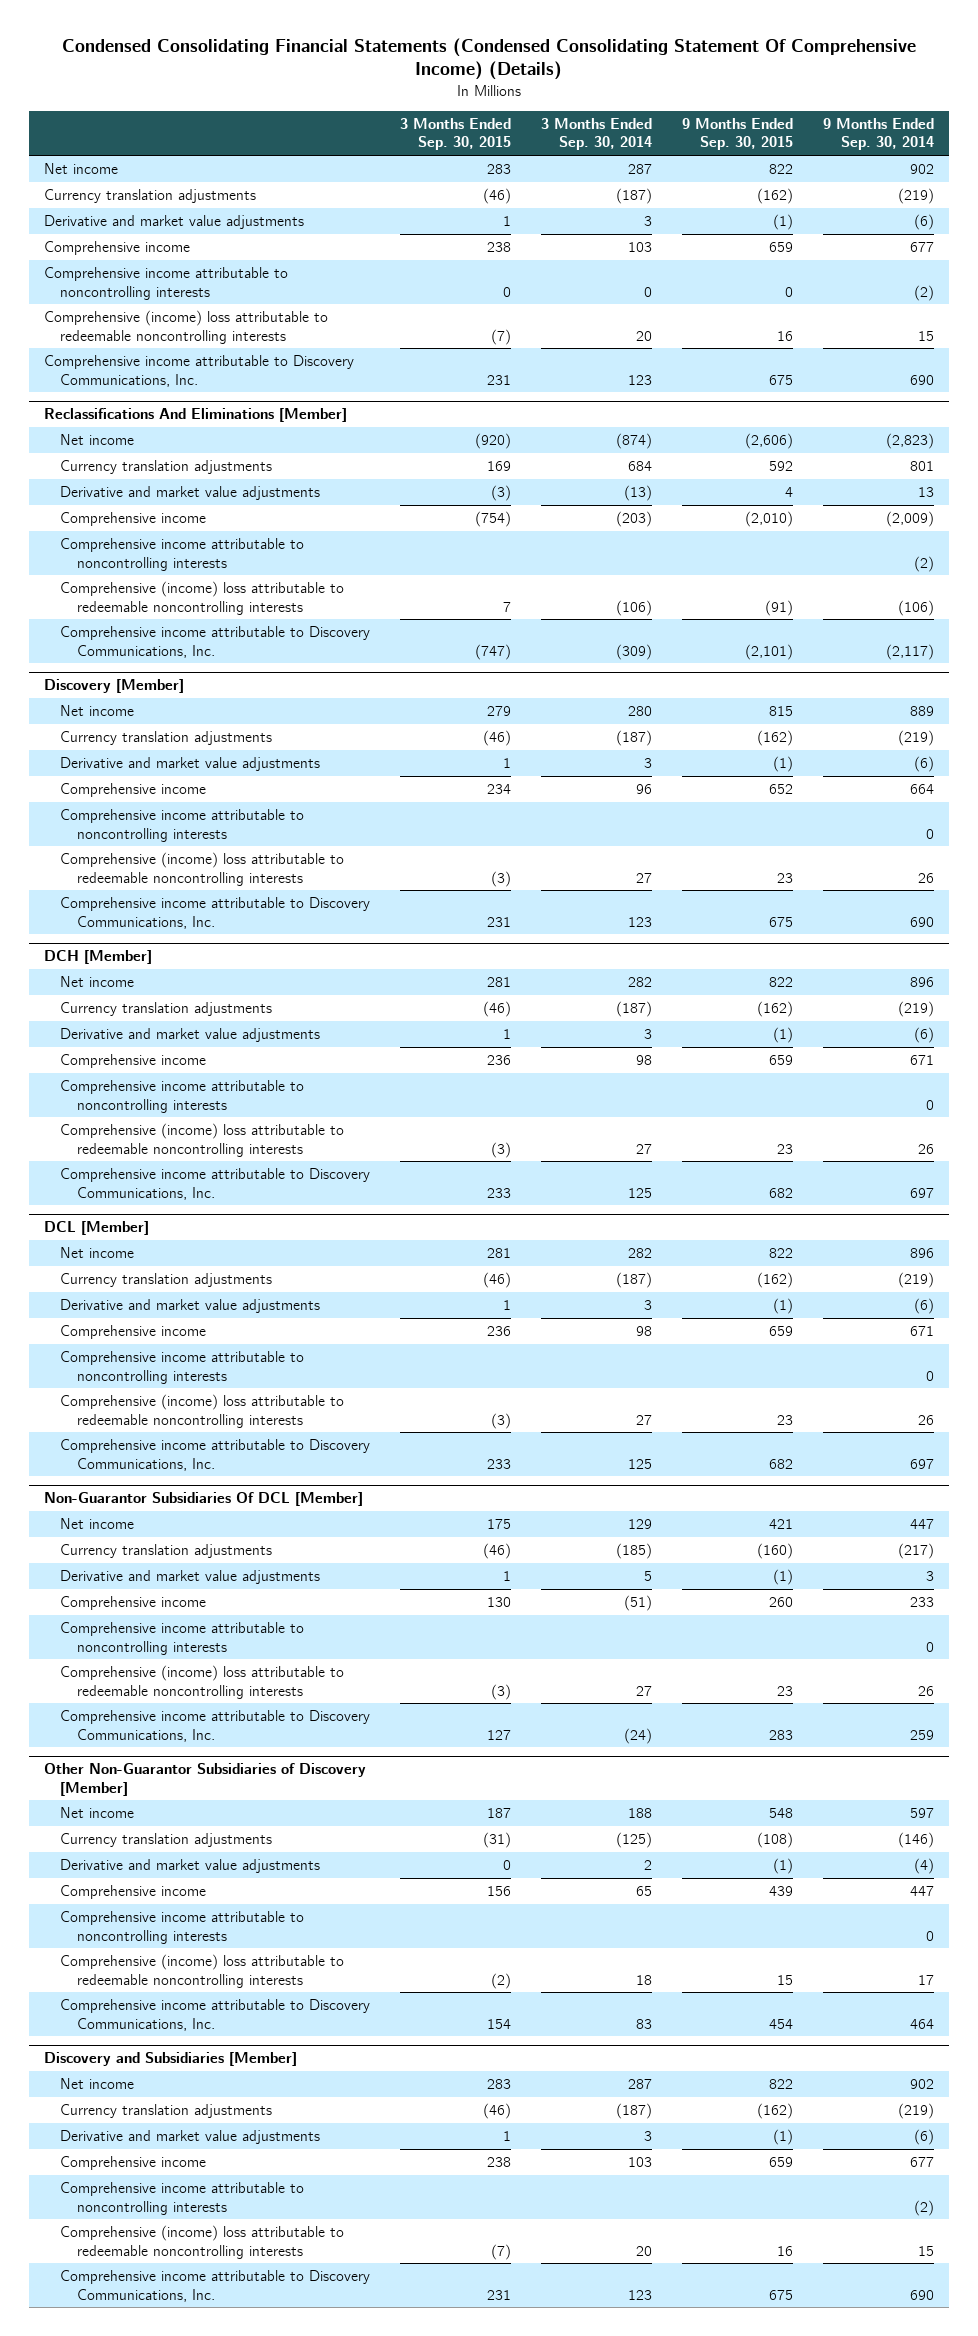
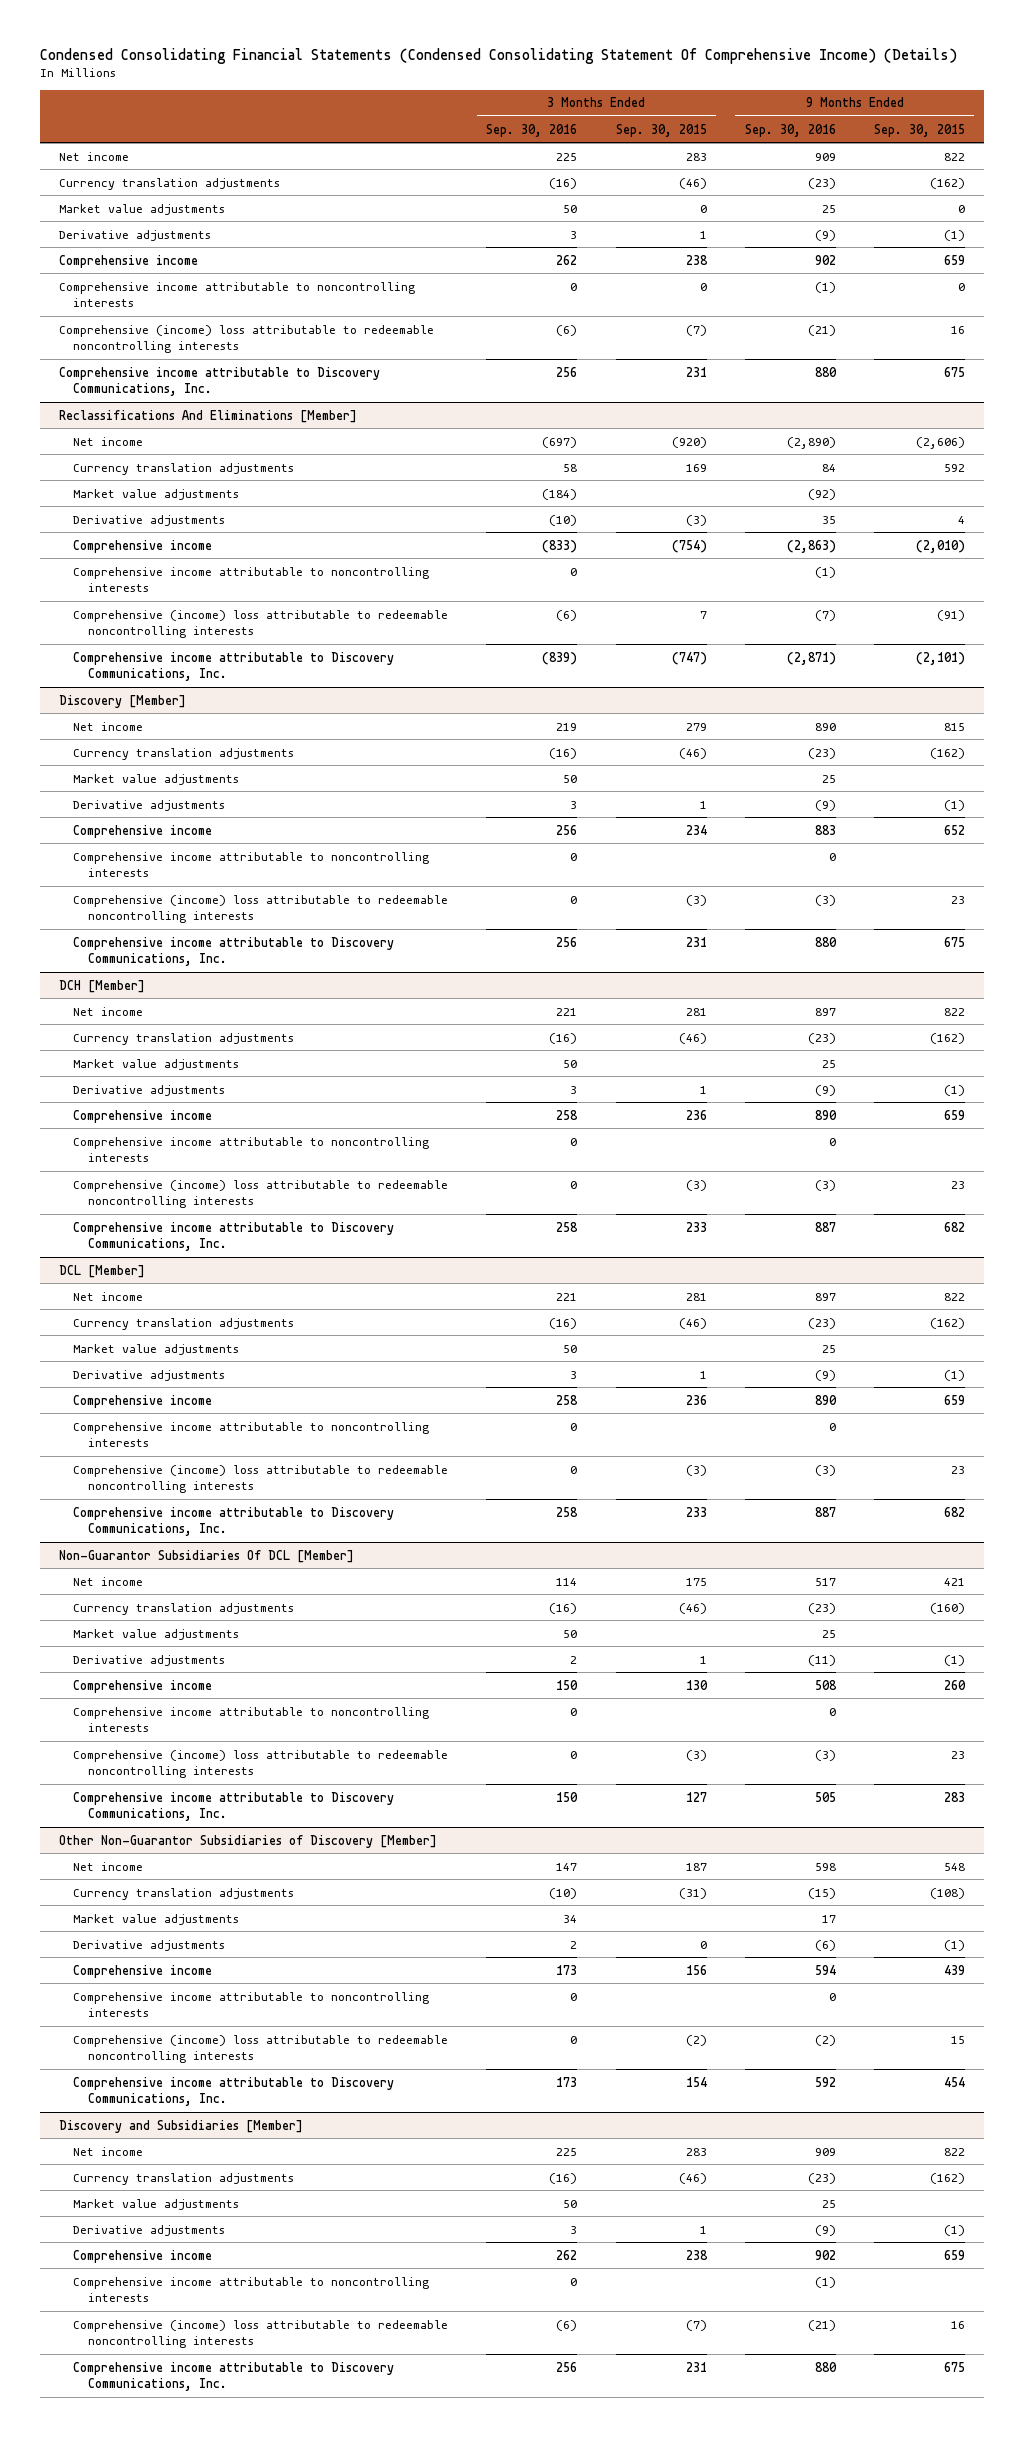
[541,117,653,151] 3 Months Ended Sep. 30, 2014 -> none
[823,117,935,151] 9 Months Ended Sep. 30, 2014 -> none
none -> [486,123,578,137] Sep. 30, 2016
none -> [744,123,836,137] Sep. 30, 2016
none -> [58,203,225,215] Market value adjustments
[43,214,304,229] Derivative and market value adjustments -> [58,229,211,241] Derivative adjustments
none -> [73,488,240,500] Market value adjustments
[60,485,321,500] Derivative and market value adjustments -> [73,514,226,526] Derivative adjustments
none -> [73,773,240,785] Market value adjustments
[60,756,321,771] Derivative and market value adjustments -> [73,799,226,811] Derivative adjustments
none -> [73,1058,240,1070] Market value adjustments
[60,1027,321,1042] Derivative and market value adjustments -> [73,1084,226,1096] Derivative adjustments
none -> [73,1343,240,1355] Market value adjustments
[60,1298,321,1313] Derivative and market value adjustments -> [73,1369,226,1381] Derivative adjustments
none -> [73,1628,240,1640] Market value adjustments
[60,1569,321,1584] Derivative and market value adjustments -> [73,1654,226,1666] Derivative adjustments
none -> [73,1913,240,1925] Market value adjustments
[60,1858,321,1873] Derivative and market value adjustments -> [73,1939,226,1951] Derivative adjustments
none -> [73,2198,240,2210] Market value adjustments
[60,2129,321,2144] Derivative and market value adjustments -> [73,2224,226,2236] Derivative adjustments

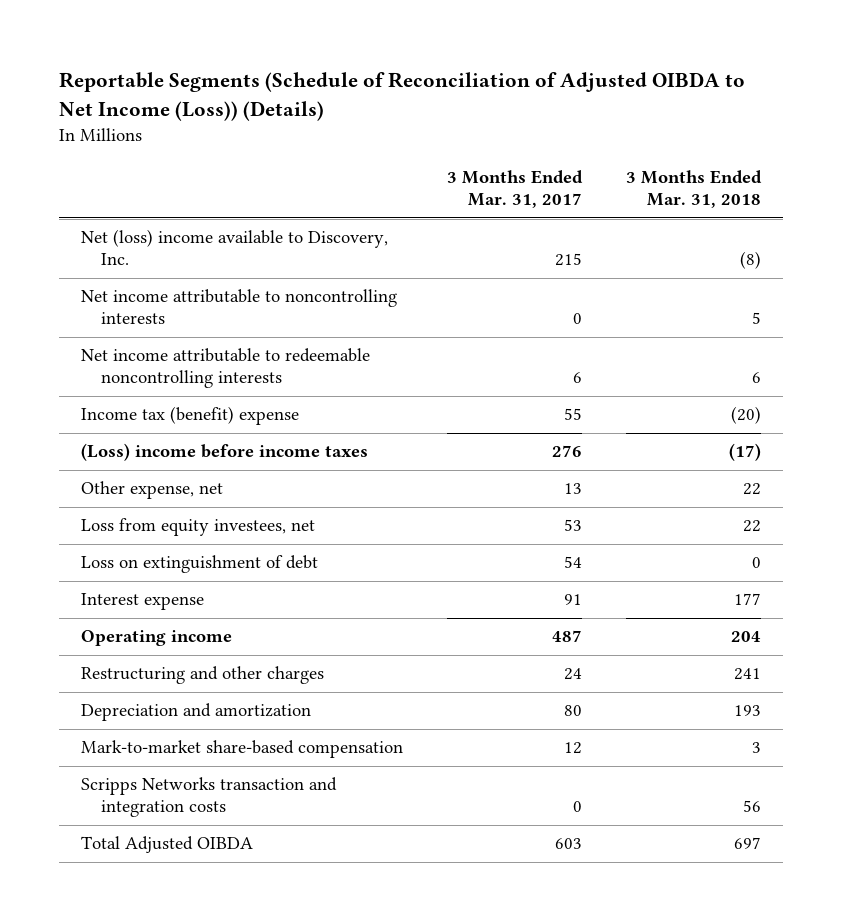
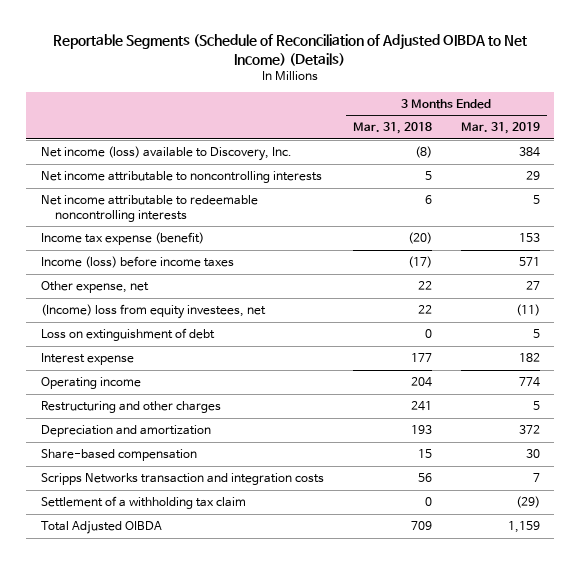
[58,72,745,121] Reportable Segments (Schedule of Reconciliation of Adjusted OIBDA to Net Income (Loss)) (Details) -> [53,33,528,66] Reportable Segments (Schedule of Reconciliation of Adjusted OIBDA to Net Income) (Details)
[446,170,583,209] 3 Months Ended Mar. 31, 2017 -> none
none -> [460,122,540,135] Mar. 31, 2019
[80,229,388,266] Net (loss) income available to Discovery, Inc. -> [40,146,292,162] Net income (loss) available to Discovery, Inc.
[80,406,299,426] Income tax (benefit) expense -> [40,232,204,246] Income tax expense (benefit)
[80,443,368,462] (Loss) income before income taxes -> [40,256,234,269] Income (loss) before income taxes
[80,518,315,537] Loss from equity investees, net -> [40,304,266,320] (Income) loss from equity investees, net
[80,740,403,759] Mark-to-market share-based compensation -> [40,449,197,462] Share-based compensation
[751,742,761,754] 3 -> [417,449,432,459] 15
none -> [40,496,246,510] Settlement of a withholding tax claim
[733,837,761,850] 697 -> [410,521,432,531] 709

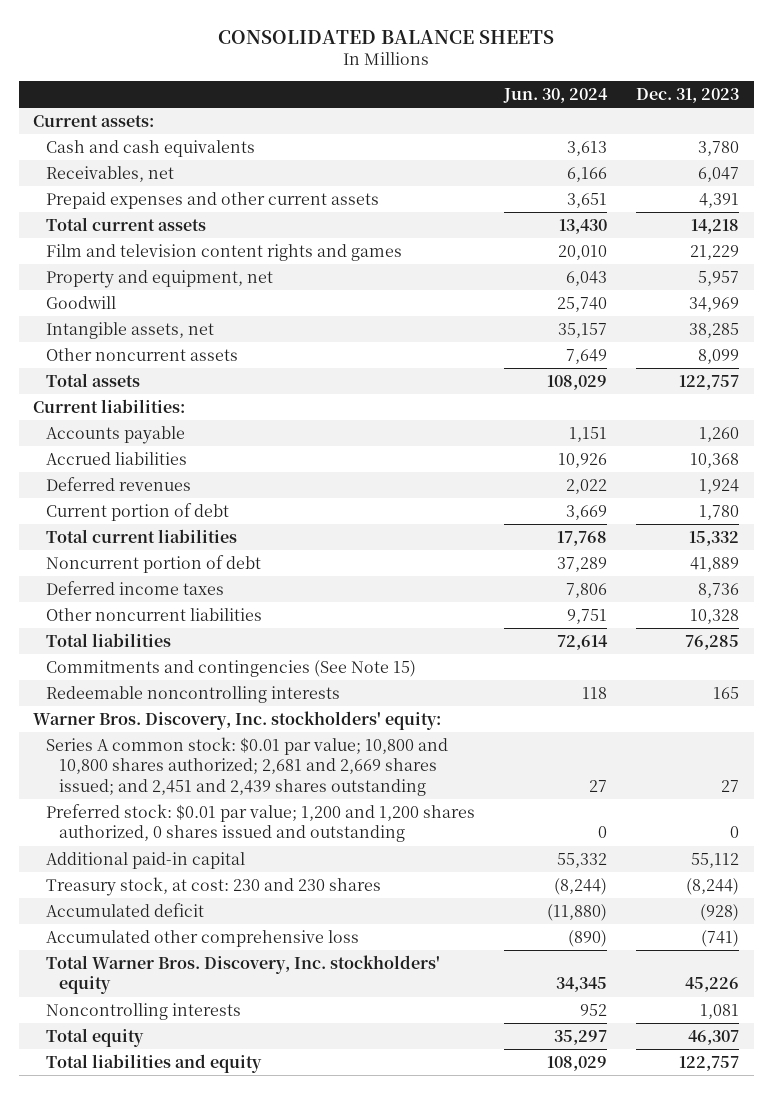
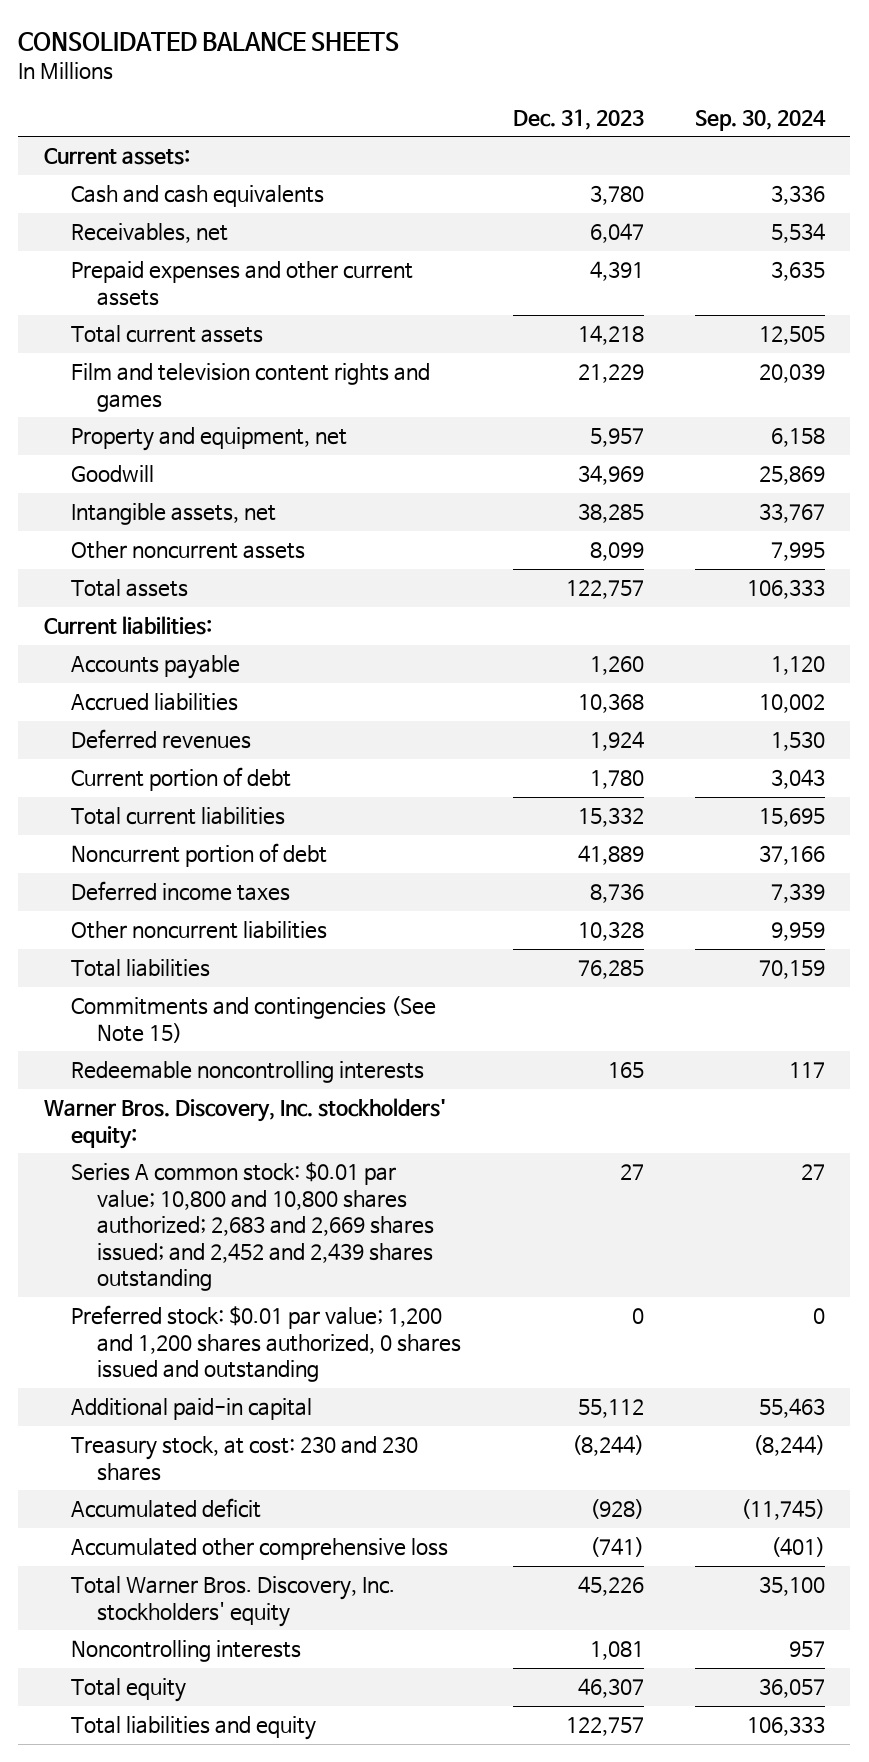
[503,87,609,103] Jun. 30, 2024 -> none
none -> [694,109,826,131] Sep. 30, 2024
[46,736,449,796] Series A common stock: $0.01 par value; 10,800 and 10,800 shares authorized; 2,681 and 2,669 shares issued; and 2,451 and 2,439 shares outstanding -> [70,1162,435,1292] Series A common stock: $0.01 par value; 10,800 and 10,800 shares authorized; 2,683 and 2,669 shares issued; and 2,452 and 2,439 shares outstanding

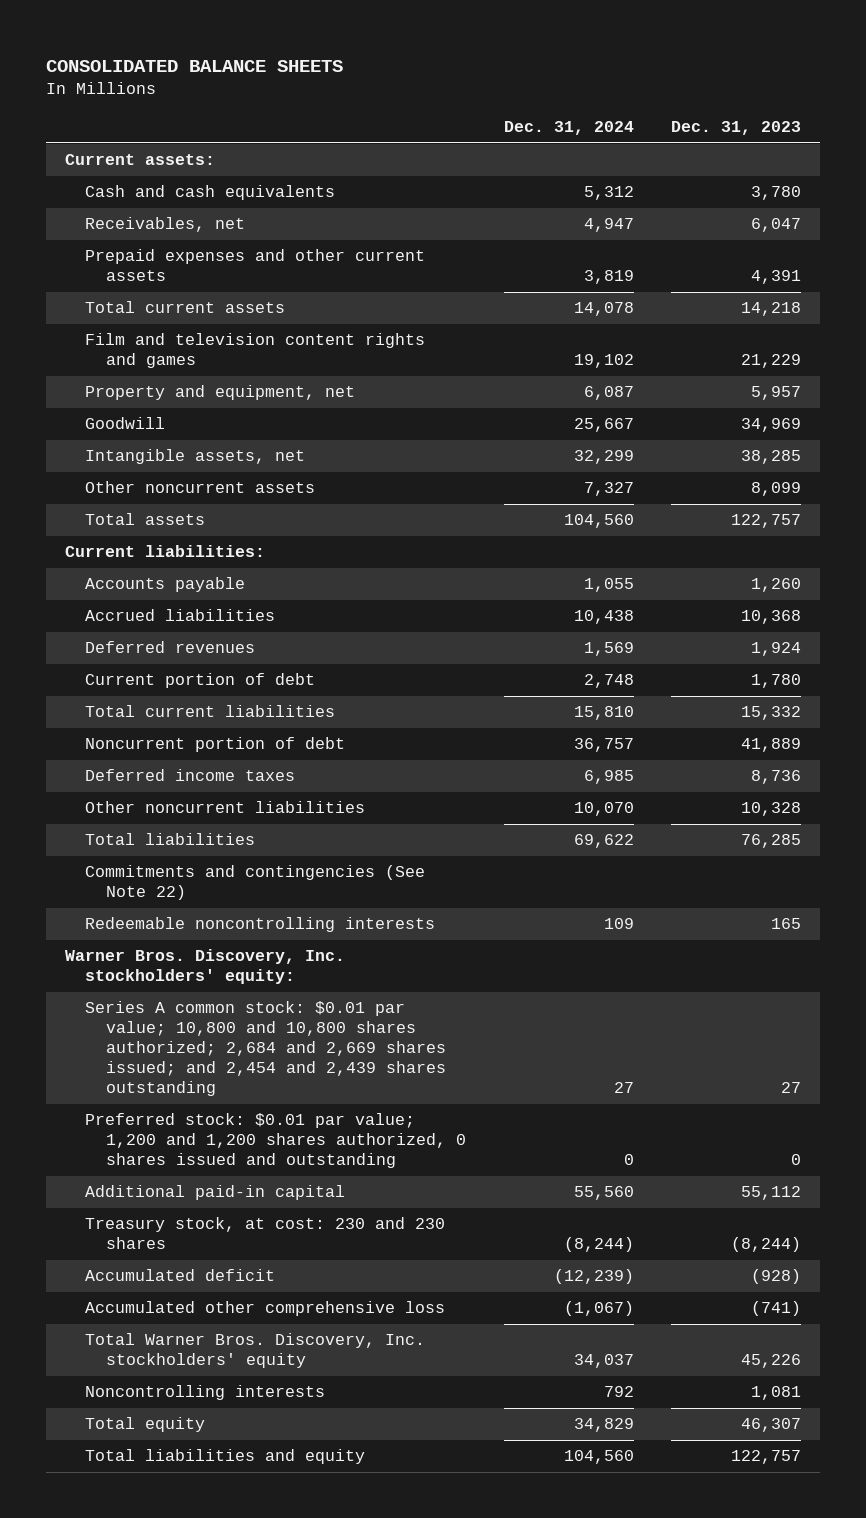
[694,109,826,131] Sep. 30, 2024 -> none
none -> [503,121,634,136] Dec. 31, 2024
[70,996,436,1043] Commitments and contingencies (See Note 15) -> [85,865,426,901] Commitments and contingencies (See Note 22)
[70,1162,435,1292] Series A common stock: $0.01 par value; 10,800 and 10,800 shares authorized; 2,683 and 2,669 shares issued; and 2,452 and 2,439 shares outstanding -> [85,1001,446,1097] Series A common stock: $0.01 par value; 10,800 and 10,800 shares authorized; 2,684 and 2,669 shares issued; and 2,454 and 2,439 shares outstanding

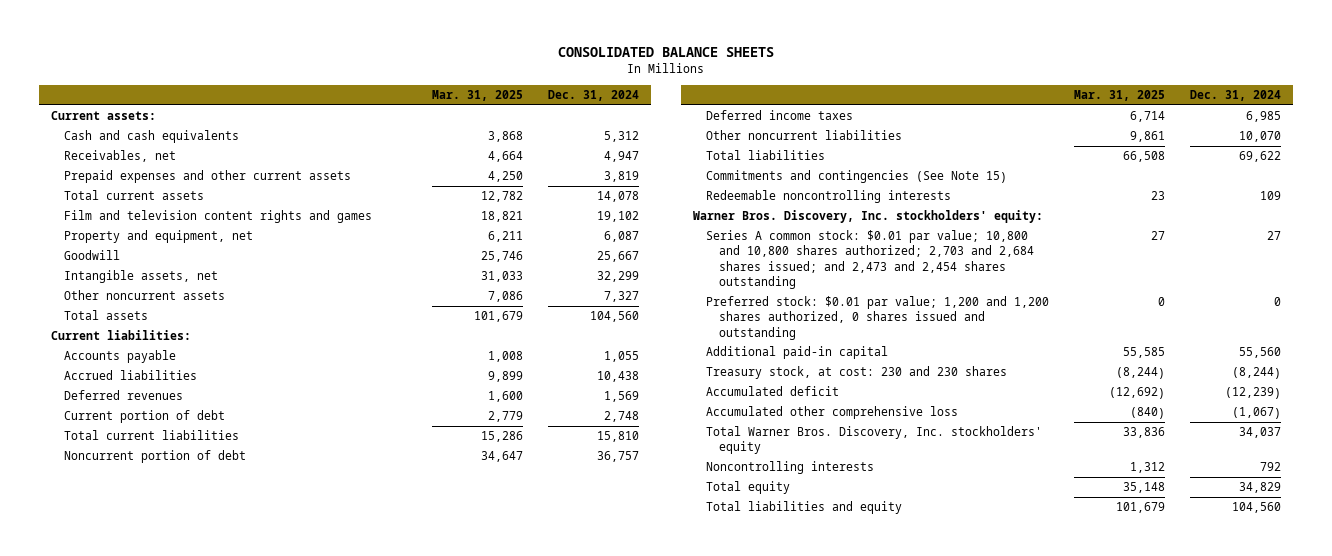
[671,121,802,136] Dec. 31, 2023 -> none
none -> [432,89,524,101] Mar. 31, 2025
[85,865,426,901] Commitments and contingencies (See Note 22) -> [705,170,1007,184] Commitments and contingencies (See Note 15)
[85,1001,446,1097] Series A common stock: $0.01 par value; 10,800 and 10,800 shares authorized; 2,684 and 2,669 shares issued; and 2,454 and 2,439 shares outstanding -> [705,230,1034,289] Series A common stock: $0.01 par value; 10,800 and 10,800 shares authorized; 2,703 and 2,684 shares issued; and 2,473 and 2,454 shares outstanding

